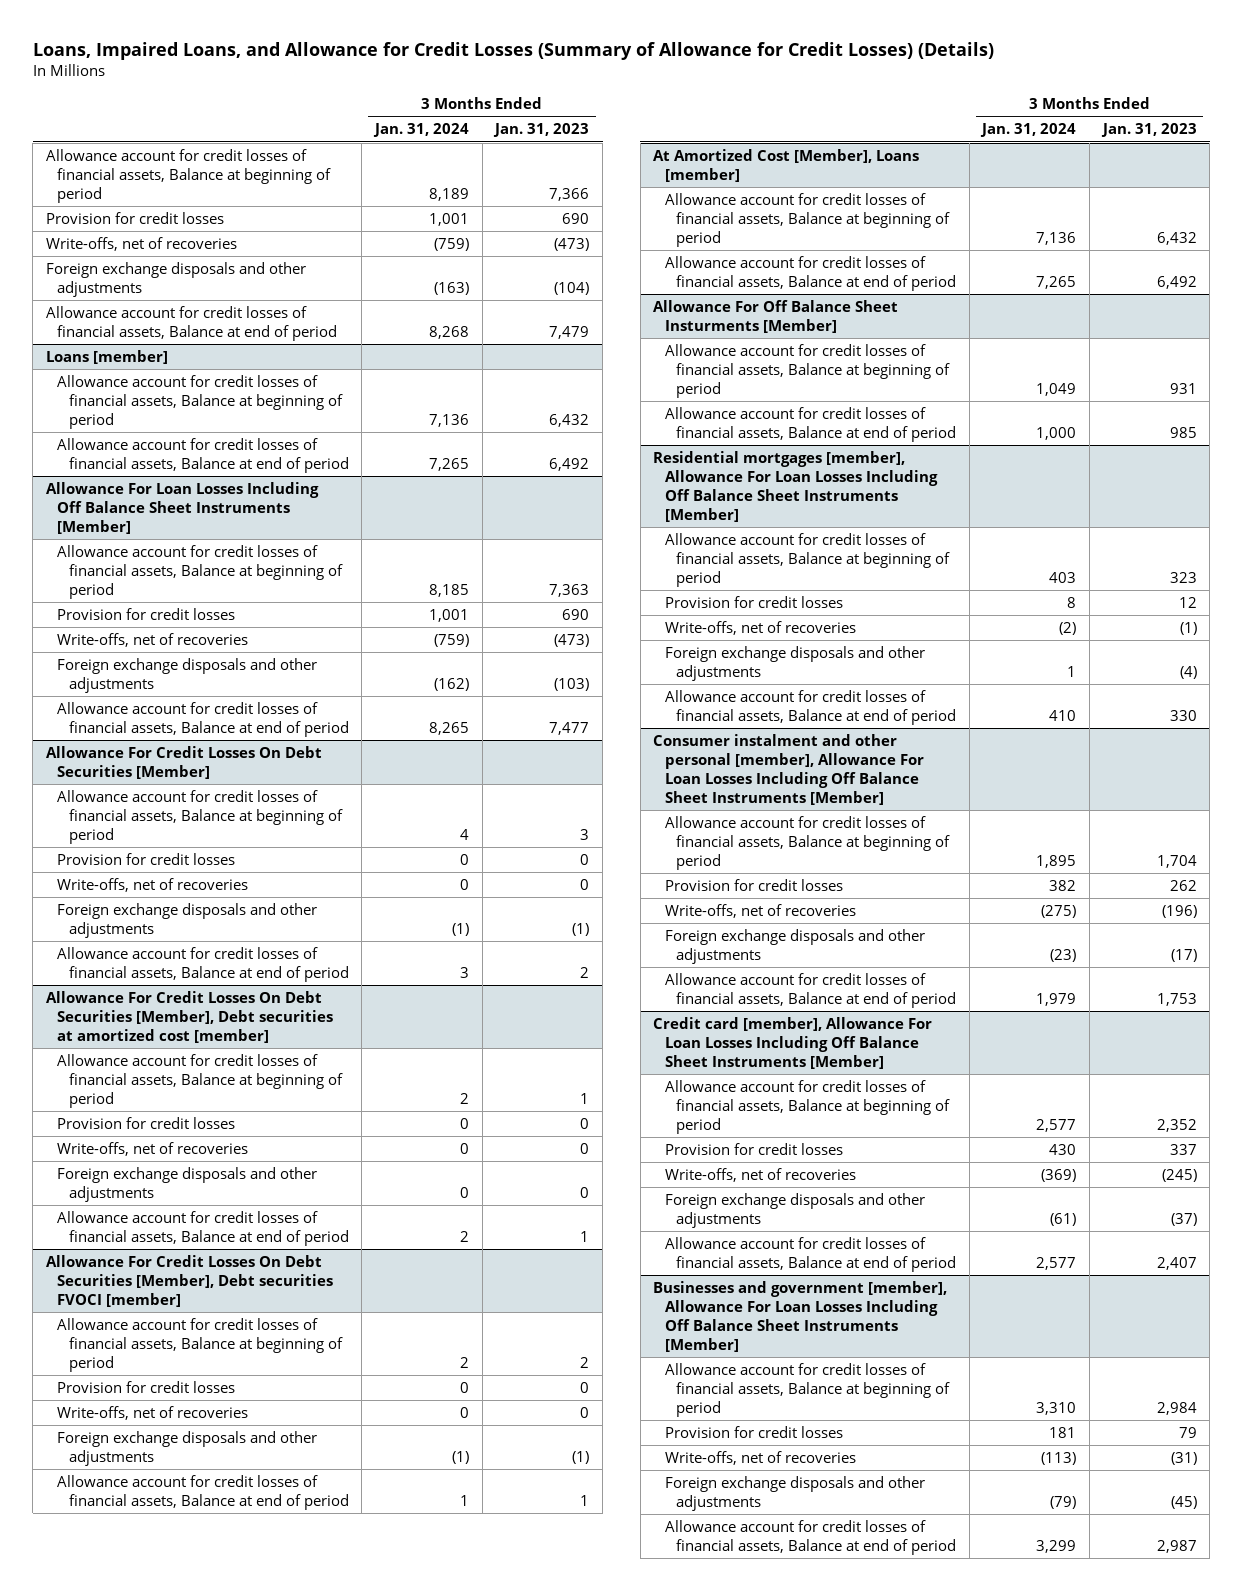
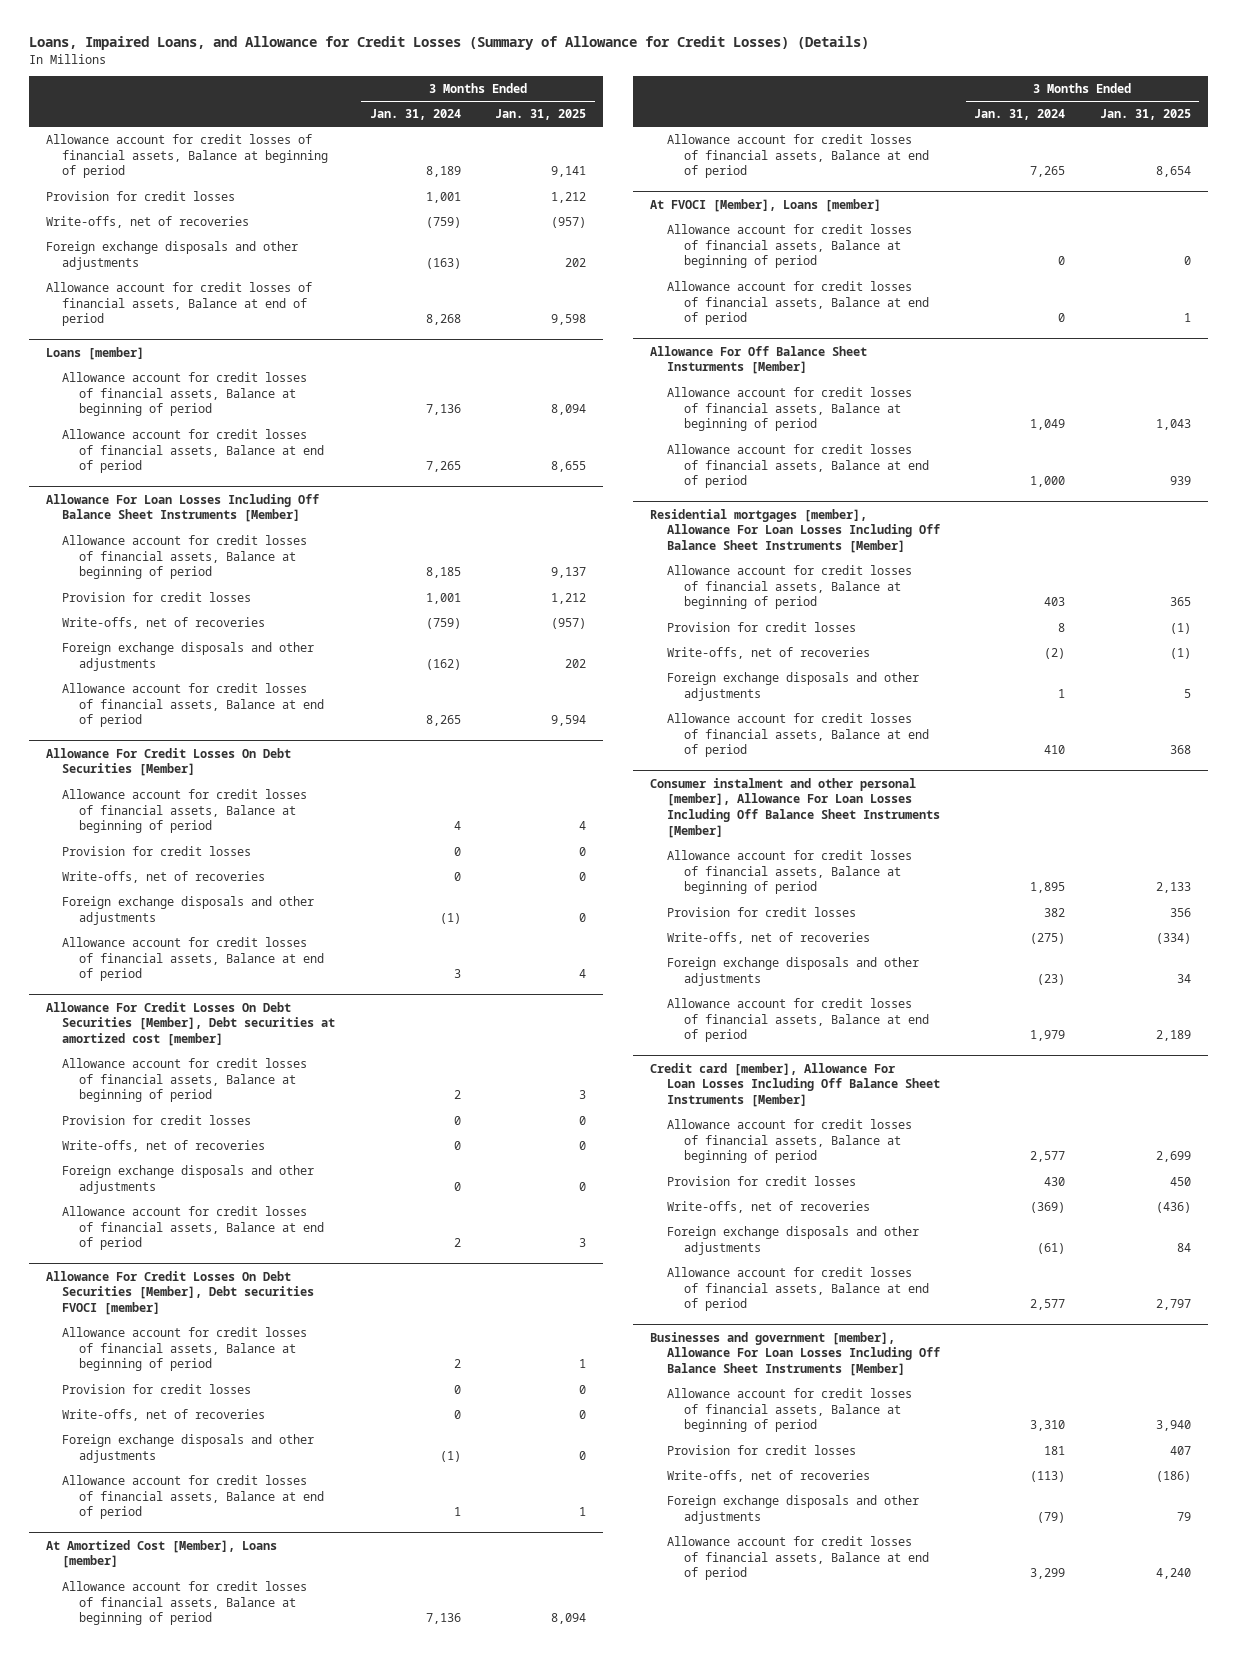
[493,123,590,138] Jan. 31, 2023 -> none
none -> [494,109,586,121] Jan. 31, 2025
none -> [650,198,882,212] At FVOCI [Member], Loans [member]
none -> [667,223,913,269] Allowance account for credit losses of financial assets, Balance at beginning of period
none -> [667,280,929,326] Allowance account for credit losses of financial assets, Balance at end of period

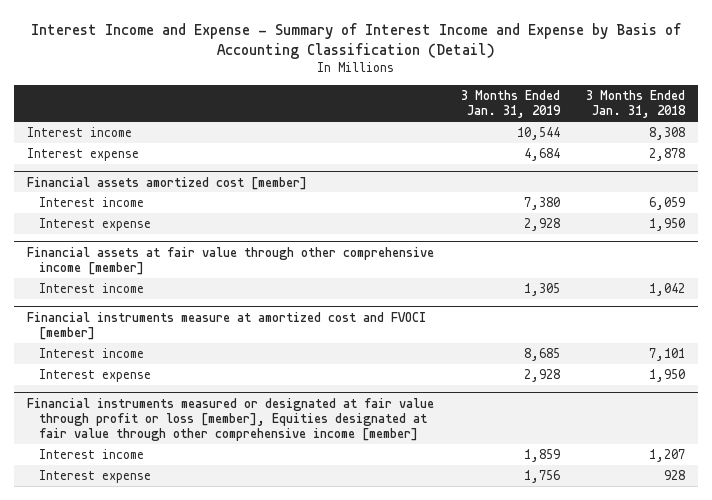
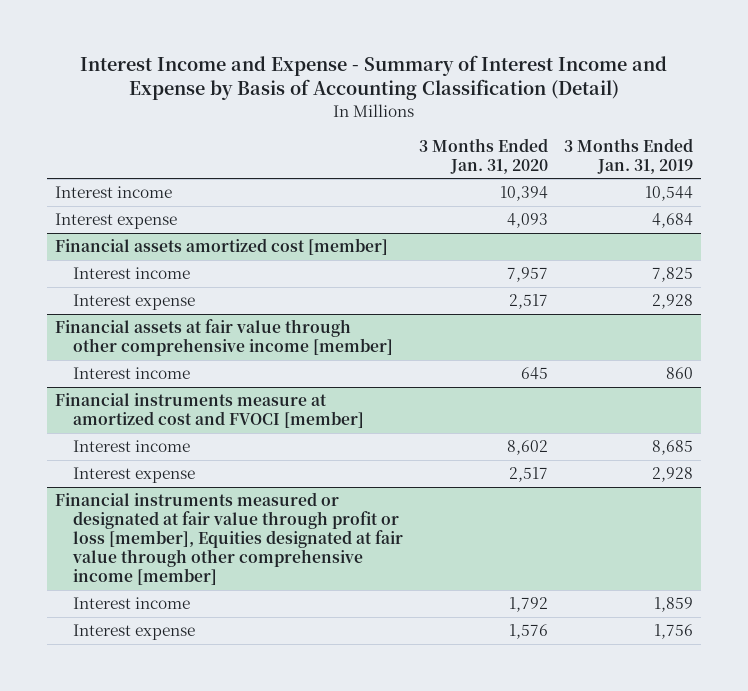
[586,90,687,119] 3 Months Ended Jan. 31, 2018 -> none
none -> [418,137,548,174] 3 Months Ended Jan. 31, 2020
[523,196,560,210] 7,380 -> [651,267,693,283] 7,825
[523,282,560,296] 1,305 -> [665,367,693,380] 860

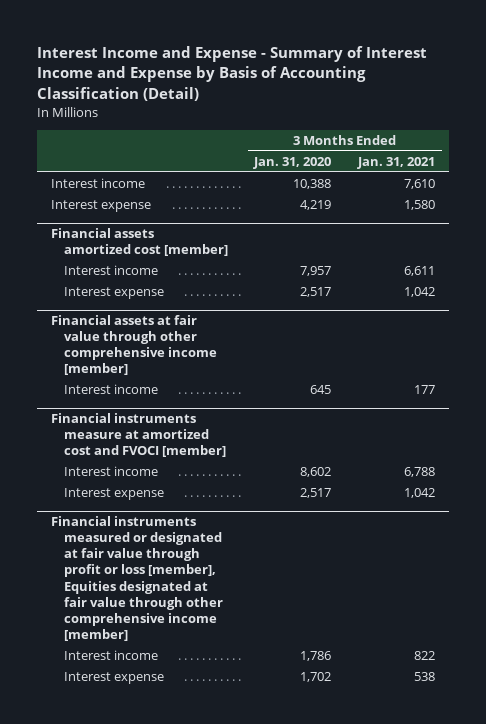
[563,137,693,174] 3 Months Ended Jan. 31, 2019 -> none
none -> [357,157,436,170] Jan. 31, 2021
[499,186,548,202] 10,394 -> [293,179,332,190] 10,388
[506,213,548,229] 4,093 -> [300,200,332,211] 4,219
[508,597,548,613] 1,792 -> [300,651,332,662] 1,786
[508,624,548,640] 1,576 -> [300,672,332,683] 1,702

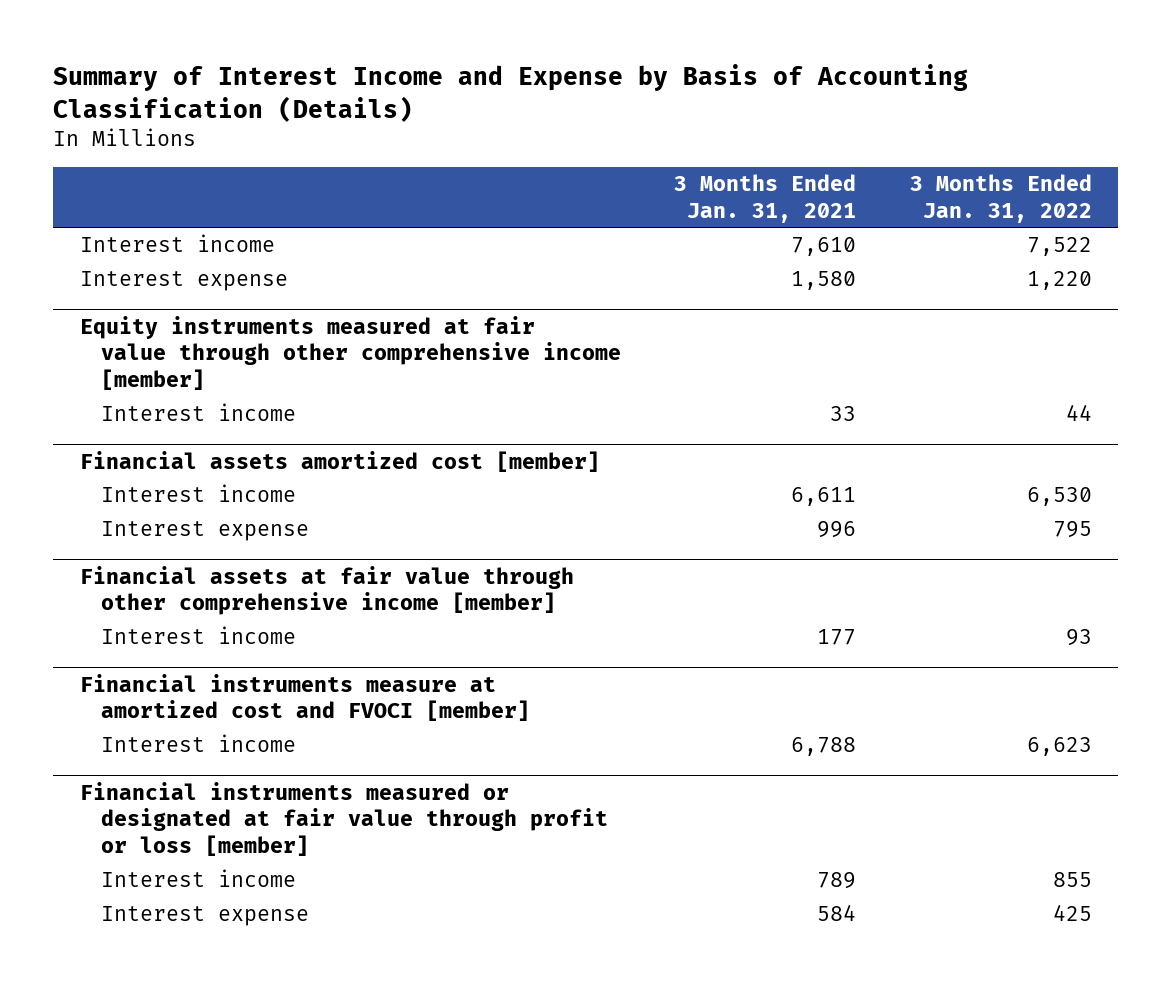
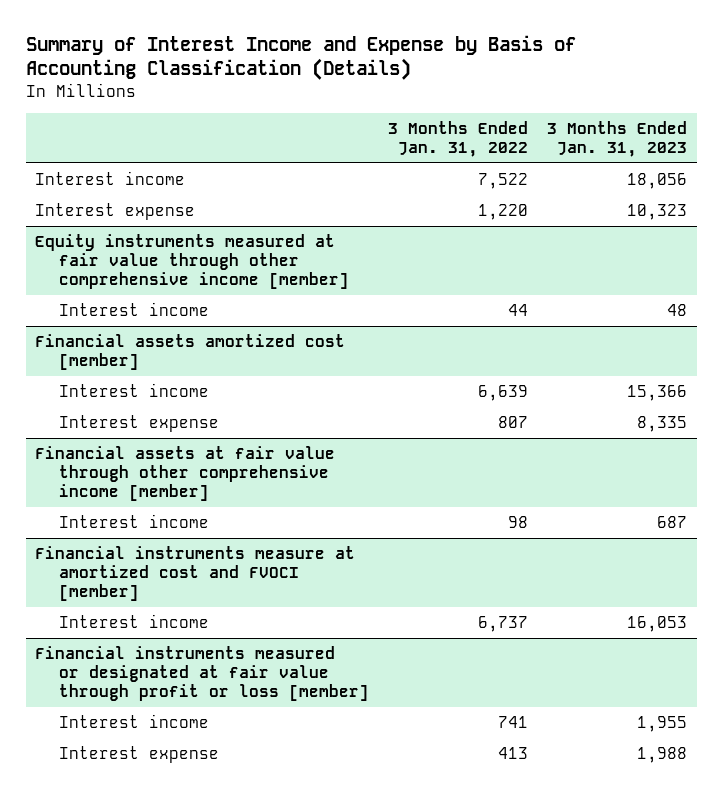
[674,173,857,223] 3 Months Ended Jan. 31, 2021 -> none
none -> [547,120,688,157] 3 Months Ended Jan. 31, 2023
[1026,487,1092,507] 6,530 -> [478,385,529,402] 6,639
[1052,521,1092,539] 795 -> [498,416,529,429] 807
[1065,629,1092,647] 93 -> [508,516,529,529] 98
[1026,737,1092,757] 6,623 -> [478,616,529,633] 6,737
[1052,872,1092,888] 855 -> [498,716,529,729] 741
[1052,904,1092,922] 425 -> [498,747,529,760] 413

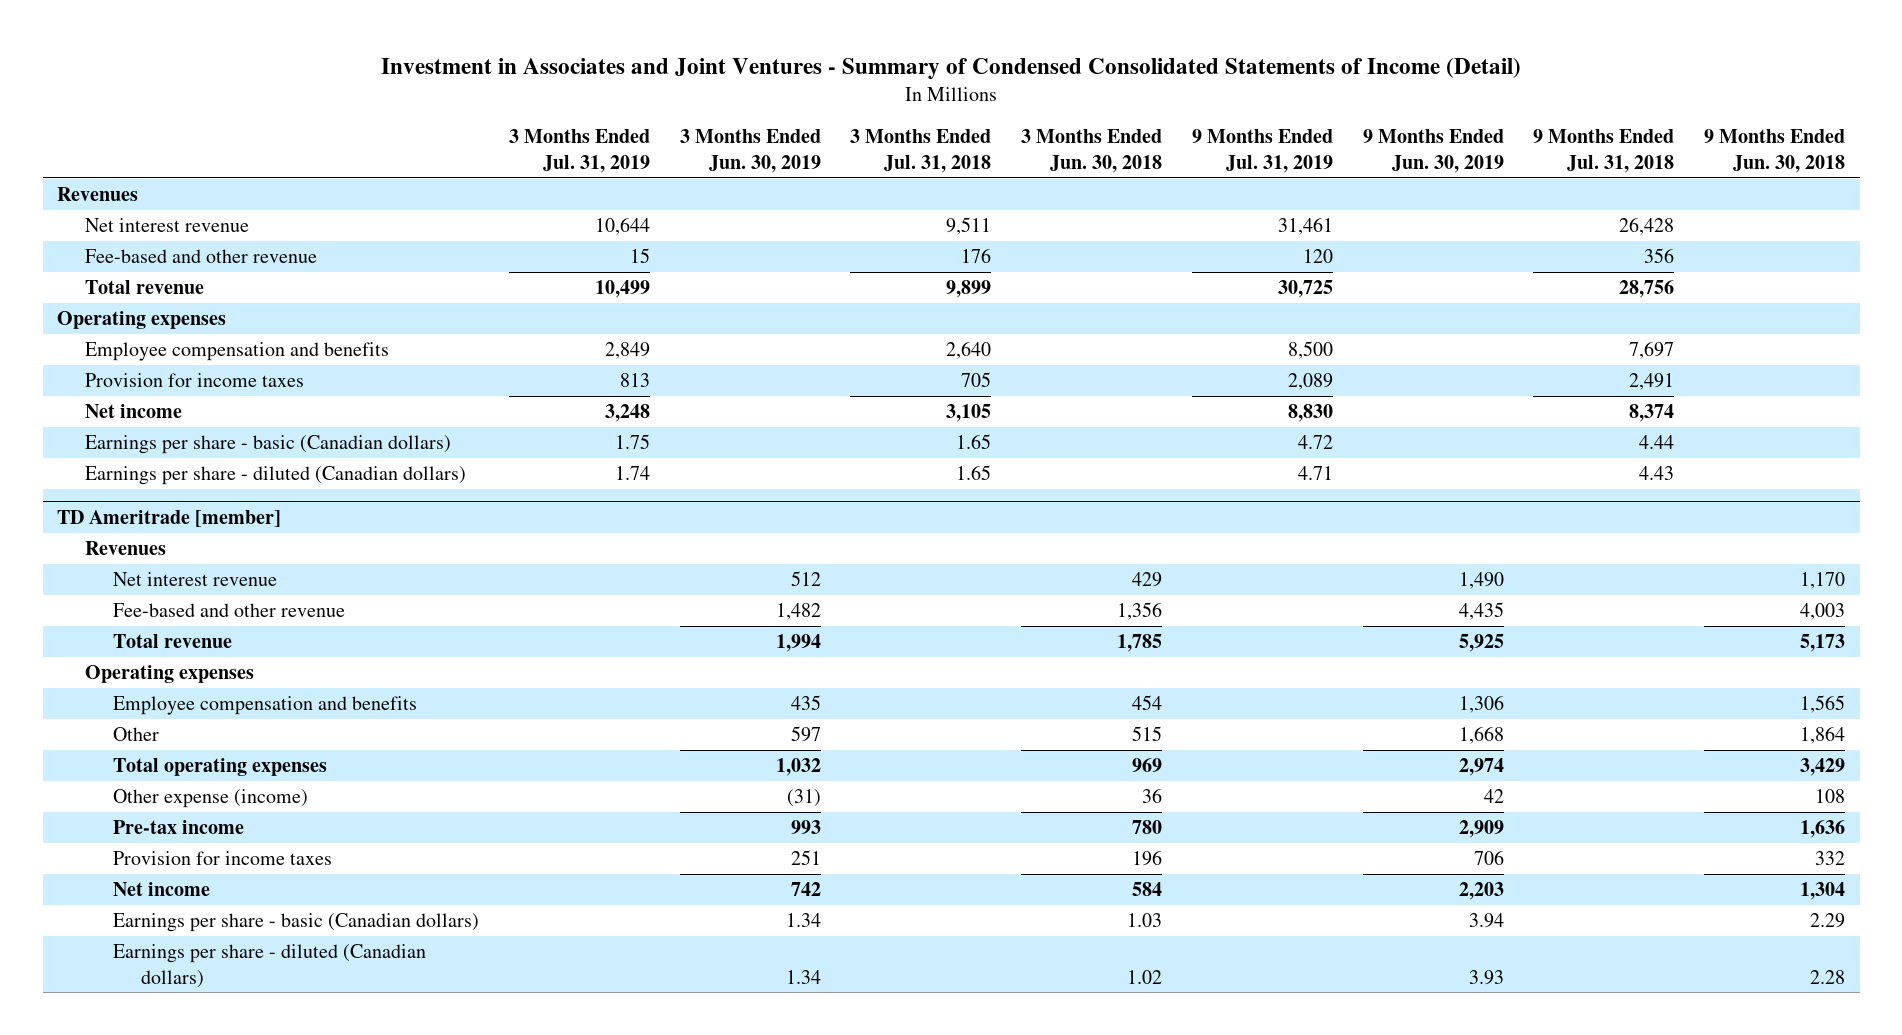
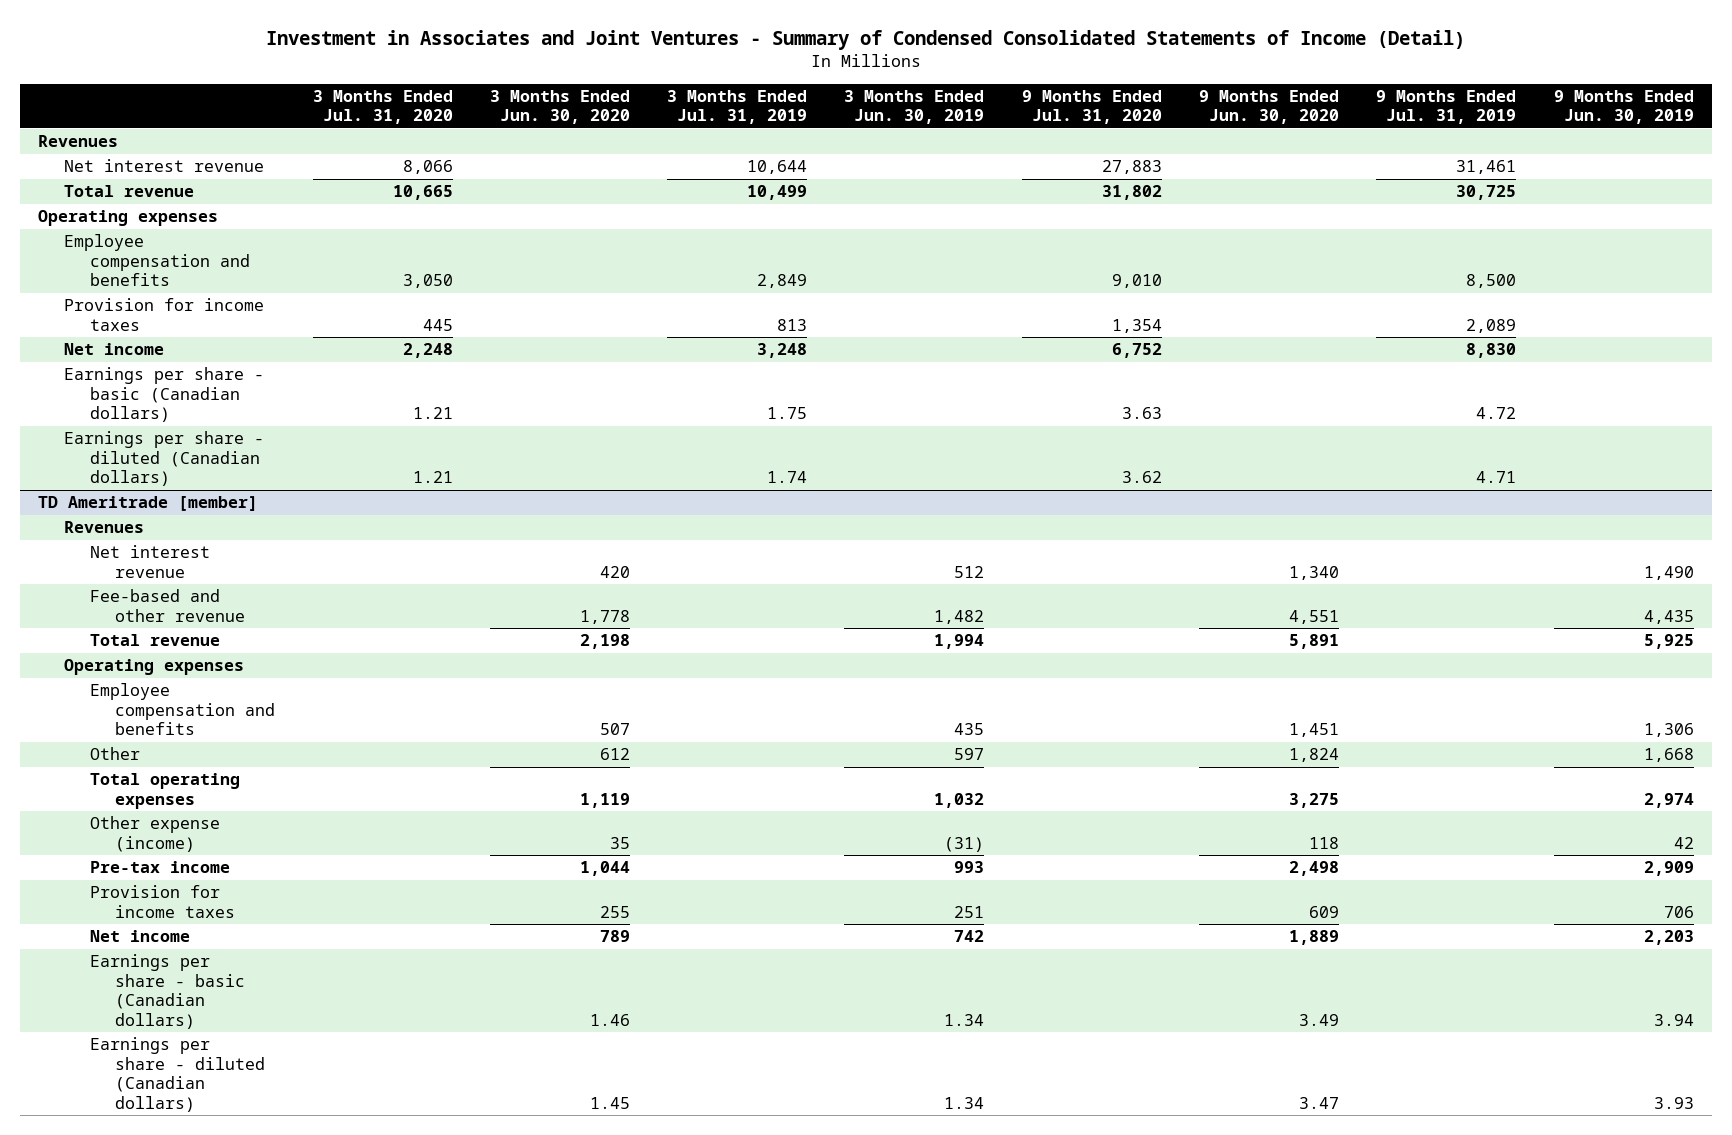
[850,129,992,173] 3 Months Ended Jul. 31, 2018 -> none
[1021,129,1163,173] 3 Months Ended Jun. 30, 2018 -> none
[1533,129,1675,173] 9 Months Ended Jul. 31, 2018 -> none
[1703,129,1845,173] 9 Months Ended Jun. 30, 2018 -> none
none -> [312,89,453,125] 3 Months Ended Jul. 31, 2020
none -> [489,89,630,125] 3 Months Ended Jun. 30, 2020
none -> [1021,89,1162,125] 9 Months Ended Jul. 31, 2020
none -> [1199,89,1340,125] 9 Months Ended Jun. 30, 2020
[85,249,318,264] Fee-based and other revenue -> none

